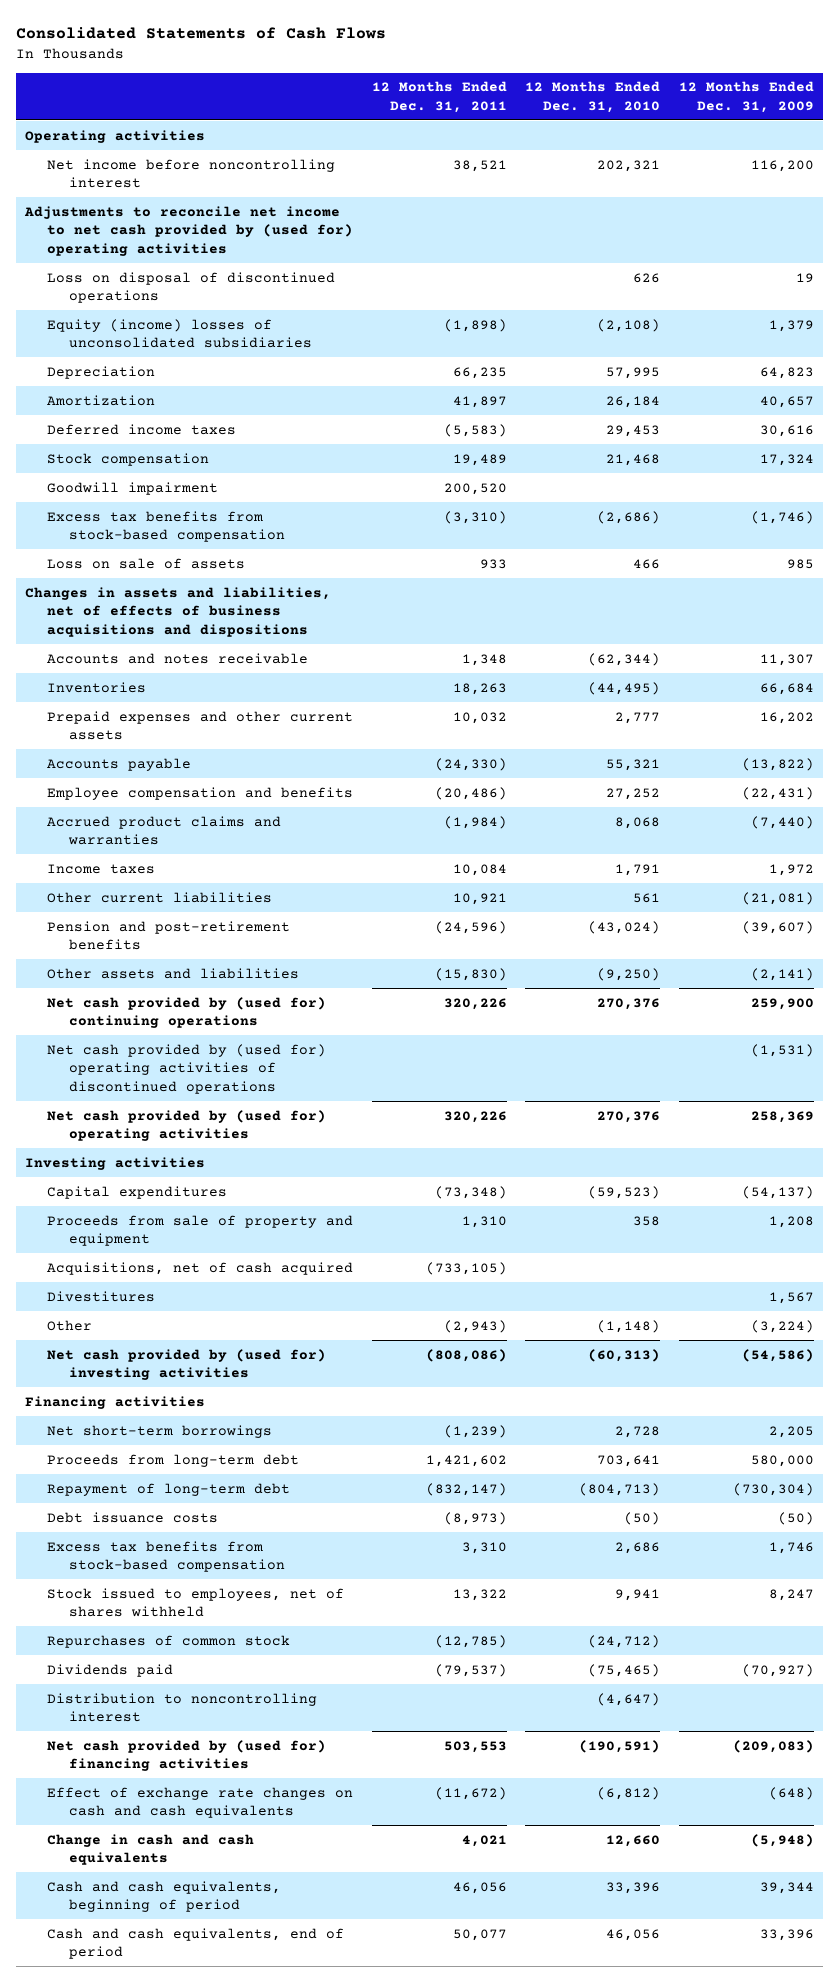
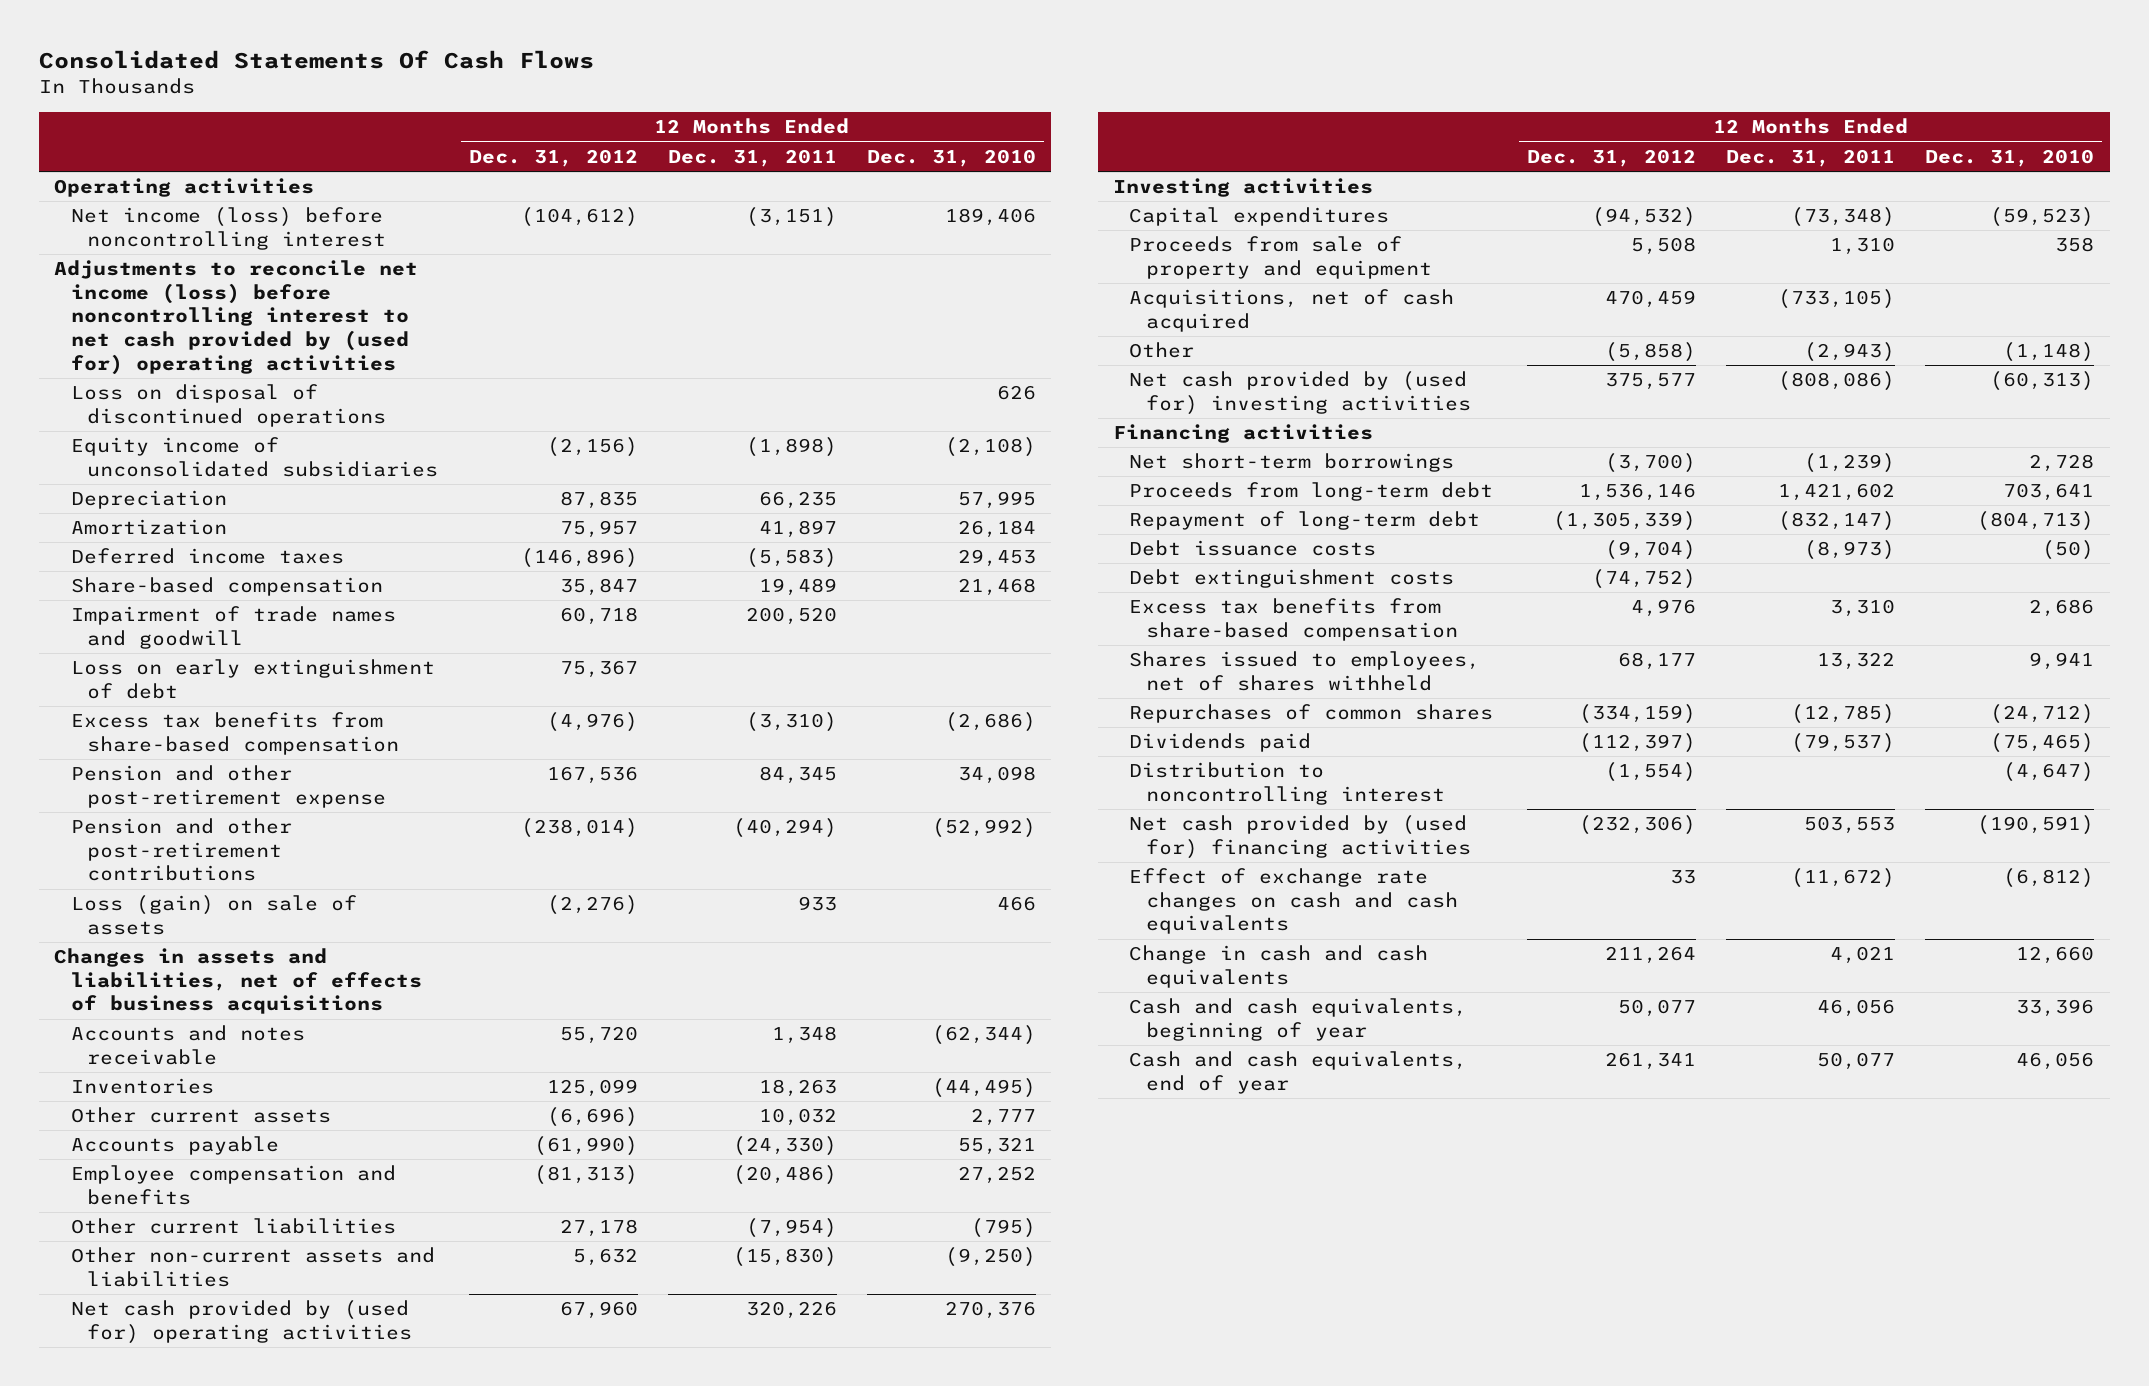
[15,27,386,40] Consolidated Statements of Cash Flows -> [39,50,595,70] Consolidated Statements Of Cash Flows
[679,81,815,113] 12 Months Ended Dec. 31, 2009 -> none
none -> [468,148,638,167] Dec. 31, 2012
[47,158,336,189] Net income before noncontrolling interest -> [70,207,387,250] Net income (loss) before noncontrolling interest
[452,159,507,172] 38,521 -> [745,207,837,228] (3,151)
[597,159,661,172] 202,321 -> [944,208,1036,227] 189,406
[24,205,354,256] Adjustments to reconcile net income to net cash provided by (used for) operating activities -> [54,260,419,375] Adjustments to reconcile net income (loss) before noncontrolling interest to net cash provided by (used for) operating activities
[47,318,313,349] Equity (income) losses of unconsolidated subsidiaries -> [70,437,439,477] Equity income of unconsolidated subsidiaries
[47,452,210,466] Stock compensation -> [70,577,383,597] Share-based compensation
[47,481,219,495] Goodwill impairment -> [70,606,396,649] Impairment of trade names and goodwill
none -> [70,659,435,699] Loss on early extinguishment of debt
[47,510,286,543] Excess tax benefits from stock-based compensation -> [70,712,400,755] Excess tax benefits from share-based compensation
none -> [70,765,387,808] Pension and other post-retirement expense
none -> [70,818,292,882] Pension and other post-retirement contributions
[47,557,246,569] Loss on sale of assets -> [70,895,357,935] Loss (gain) on sale of assets
[25,586,332,637] Changes in assets and liabilities, net of effects of business acquisitions and dispositions -> [54,948,422,1015] Changes in assets and liabilities, net of effects of business acquisitions
[47,710,354,741] Prepaid expenses and other current assets -> [70,1107,331,1124] Other current assets
[47,815,282,846] Accrued product claims and warranties -> none
[47,863,156,874] Income taxes -> none
[47,920,291,951] Pension and post-retirement benefits -> none
[47,996,327,1029] Net cash provided by (used for) continuing operations -> none
[47,1043,327,1094] Net cash provided by (used for) operating activities of discontinued operations -> none
[452,892,507,905] 10,921 -> [745,1218,837,1239] (7,954)
[633,892,661,903] 561 -> [970,1218,1036,1239] (795)
[47,967,300,979] Other assets and liabilities -> [70,1247,435,1287] Other non-current assets and liabilities
[47,1290,156,1302] Divestitures -> none
none -> [1129,569,1455,589] Debt extinguishment costs
[47,1540,286,1573] Excess tax benefits from stock-based compensation -> [1129,598,1458,641] Excess tax benefits from share-based compensation
[47,1587,345,1618] Stock issued to employees, net of shares withheld -> [1129,651,1481,691] Shares issued to employees, net of shares withheld
[47,1634,291,1648] Repurchases of common stock -> [1129,704,1494,724] Repurchases of common shares
[47,1880,282,1913] Cash and cash equivalents, beginning of period -> [1129,998,1468,1041] Cash and cash equivalents, beginning of year
[47,1927,345,1960] Cash and cash equivalents, end of period -> [1129,1051,1468,1094] Cash and cash equivalents, end of year

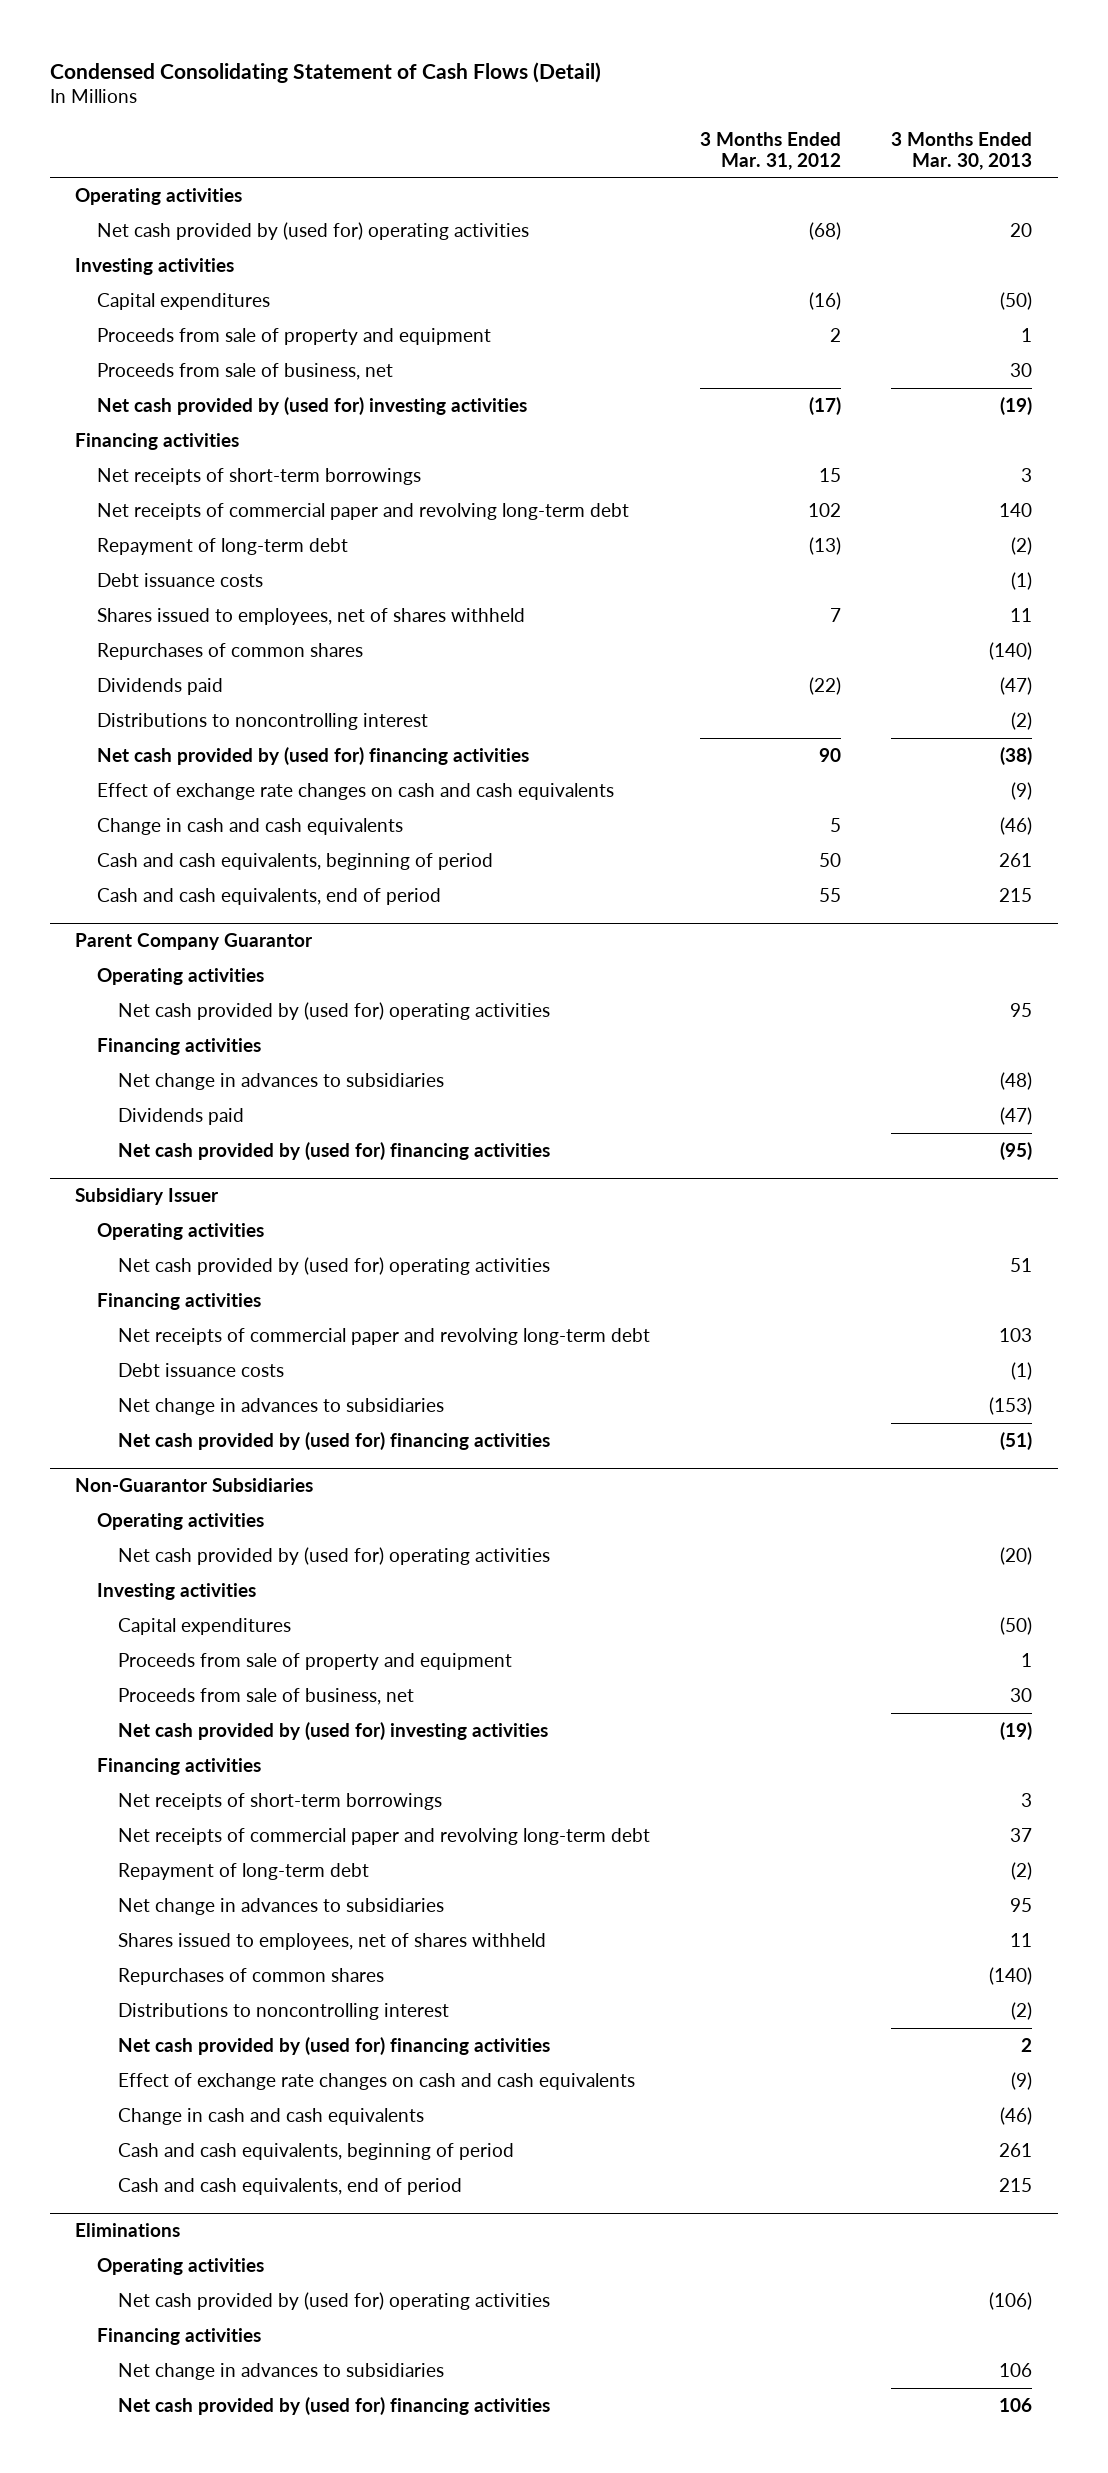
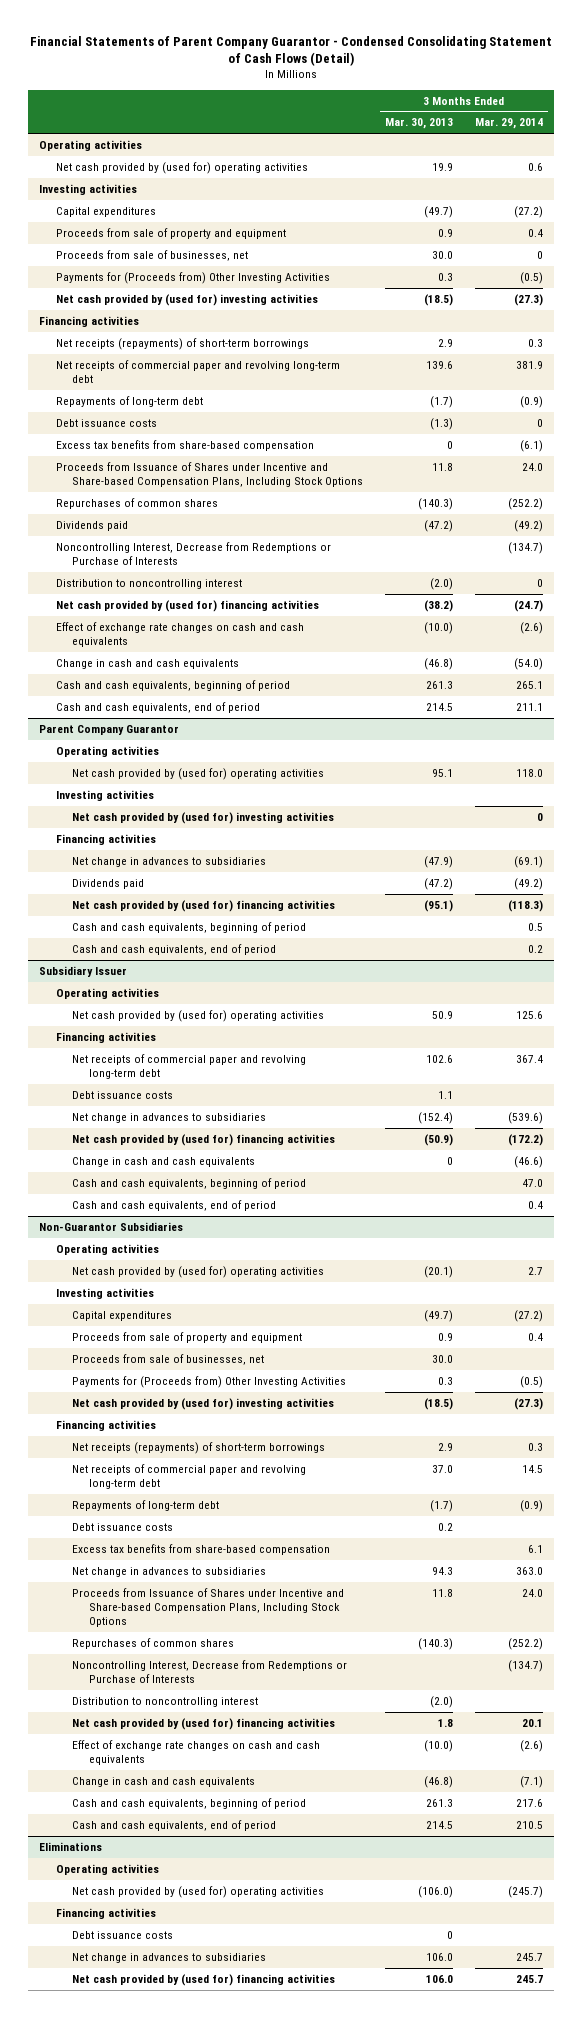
[50,61,602,83] Condensed Consolidating Statement of Cash Flows (Detail) -> [29,35,552,67] Financial Statements of Parent Company Guarantor - Condensed Consolidating Statement of Cash Flows (Detail)
[700,131,842,170] 3 Months Ended Mar. 31, 2012 -> none
none -> [474,118,543,130] Mar. 29, 2014
[1010,222,1033,237] 20 -> [432,162,454,171] 19.9
[1000,291,1033,310] (50) -> [424,205,454,218] (49.7)
[1021,327,1033,342] 1 -> [438,228,454,237] 0.9
[96,362,393,380] Proceeds from sale of business, net -> [55,249,248,261] Proceeds from sale of businesses, net
[1010,362,1033,377] 30 -> [432,250,454,259] 30.0
none -> [55,271,330,284] Payments for (Proceeds from) Other Investing Activities
[1000,396,1033,415] (19) -> [424,293,454,306] (18.5)
[96,607,525,625] Shares issued to employees, net of shares withheld -> none
[96,467,421,485] Net receipts of short-term borrowings -> [55,337,309,350] Net receipts (repayments) of short-term borrowings
[1021,467,1033,482] 3 -> [438,338,454,347] 2.9
[999,502,1033,517] 140 -> [426,360,454,369] 139.6
[96,537,348,555] Repayment of long-term debt -> [55,395,203,407] Repayments of long-term debt
[1011,536,1033,555] (2) -> [430,395,454,408] (1.7)
[1011,571,1033,590] (1) -> [430,417,454,430] (1.3)
none -> [55,439,314,451] Excess tax benefits from share-based compensation
none -> [55,461,364,487] Proceeds from Issuance of Shares under Incentive and Share-based Compensation Plans, Including Stock Options
[989,641,1033,660] (140) -> [418,497,454,510] (140.3)
[1000,676,1033,695] (47) -> [424,519,454,532] (47.2)
none -> [55,541,331,565] Noncontrolling Interest, Decrease from Redemptions or Purchase of Interests
[96,712,428,730] Distributions to noncontrolling interest -> [55,578,242,589] Distribution to noncontrolling interest
[1011,711,1033,730] (2) -> [430,577,454,590] (2.0)
[1000,746,1033,765] (38) -> [424,599,454,612] (38.2)
[1011,781,1033,800] (9) -> [424,621,454,634] (10.0)
[1000,816,1033,835] (46) -> [424,657,454,670] (46.8)
[999,852,1033,867] 261 -> [426,680,454,689] 261.3
[999,887,1033,902] 215 -> [426,702,454,711] 214.5
[1010,1002,1033,1017] 95 -> [432,768,454,777] 95.1
none -> [55,789,154,801] Investing activities
none -> [72,811,335,824] Net cash provided by (used for) investing activities
[1000,1071,1033,1090] (48) -> [424,855,454,868] (47.9)
[1000,1106,1033,1125] (47) -> [424,877,454,890] (47.2)
[1000,1141,1033,1160] (95) -> [424,899,454,912] (95.1)
none -> [72,921,307,933] Cash and cash equivalents, beginning of period
none -> [72,943,277,955] Cash and cash equivalents, end of period
[1010,1257,1033,1272] 51 -> [432,1010,454,1019] 50.9
[999,1327,1033,1342] 103 -> [426,1054,454,1063] 102.6
[1011,1361,1033,1380] (1) -> [438,1090,454,1099] 1.1
[989,1396,1033,1415] (153) -> [418,1111,454,1124] (152.4)
[1000,1431,1033,1450] (51) -> [424,1133,454,1146] (50.9)
none -> [72,1156,256,1167] Change in cash and cash equivalents
none -> [72,1177,307,1189] Cash and cash equivalents, beginning of period
none -> [72,1199,277,1211] Cash and cash equivalents, end of period
[1000,1546,1033,1565] (20) -> [424,1265,454,1278] (20.1)
[1000,1616,1033,1635] (50) -> [424,1309,454,1322] (49.7)
[1021,1652,1033,1667] 1 -> [438,1332,454,1341] 0.9
[117,1687,414,1705] Proceeds from sale of business, net -> [72,1353,265,1365] Proceeds from sale of businesses, net
[1010,1687,1033,1702] 30 -> [432,1354,454,1363] 30.0
none -> [72,1375,347,1388] Payments for (Proceeds from) Other Investing Activities
[1000,1721,1033,1740] (19) -> [424,1397,454,1410] (18.5)
[117,1932,546,1950] Shares issued to employees, net of shares withheld -> none
[117,1792,442,1810] Net receipts of short-term borrowings -> [72,1441,326,1454] Net receipts (repayments) of short-term borrowings
[1021,1792,1033,1807] 3 -> [438,1442,454,1451] 2.9
[1010,1827,1033,1842] 37 -> [432,1464,454,1473] 37.0
[117,1862,369,1880] Repayment of long-term debt -> [72,1499,220,1511] Repayments of long-term debt
[1011,1861,1033,1880] (2) -> [430,1499,454,1512] (1.7)
none -> [72,1522,174,1531] Debt issuance costs
none -> [72,1543,331,1555] Excess tax benefits from share-based compensation
[1010,1897,1033,1912] 95 -> [432,1566,454,1575] 94.3
none -> [72,1587,345,1627] Proceeds from Issuance of Shares under Incentive and Share-based Compensation Plans, Including Stock Options
[989,1966,1033,1985] (140) -> [418,1637,454,1650] (140.3)
none -> [72,1659,348,1683] Noncontrolling Interest, Decrease from Redemptions or Purchase of Interests
[117,2002,449,2020] Distributions to noncontrolling interest -> [72,1696,259,1707] Distribution to noncontrolling interest
[1011,2001,1033,2020] (2) -> [430,1695,454,1708] (2.0)
[1021,2037,1033,2052] 2 -> [438,1718,454,1727] 1.8
[1011,2071,1033,2090] (9) -> [424,1739,454,1752] (10.0)
[1000,2106,1033,2125] (46) -> [424,1775,454,1788] (46.8)
[999,2142,1033,2157] 261 -> [426,1798,454,1807] 261.3
[999,2177,1033,2192] 215 -> [426,1820,454,1829] 214.5
[989,2291,1033,2310] (106) -> [418,1885,454,1898] (106.0)
none -> [72,1930,174,1939] Debt issuance costs
[999,2362,1033,2377] 106 -> [426,1952,454,1961] 106.0
[999,2397,1033,2412] 106 -> [426,1974,454,1983] 106.0

